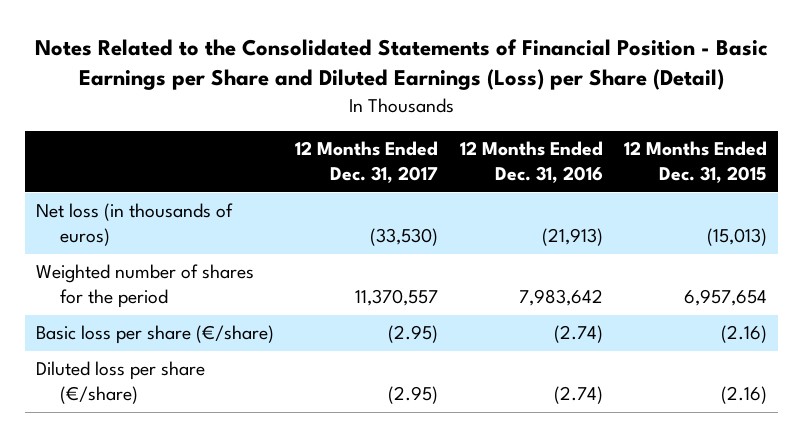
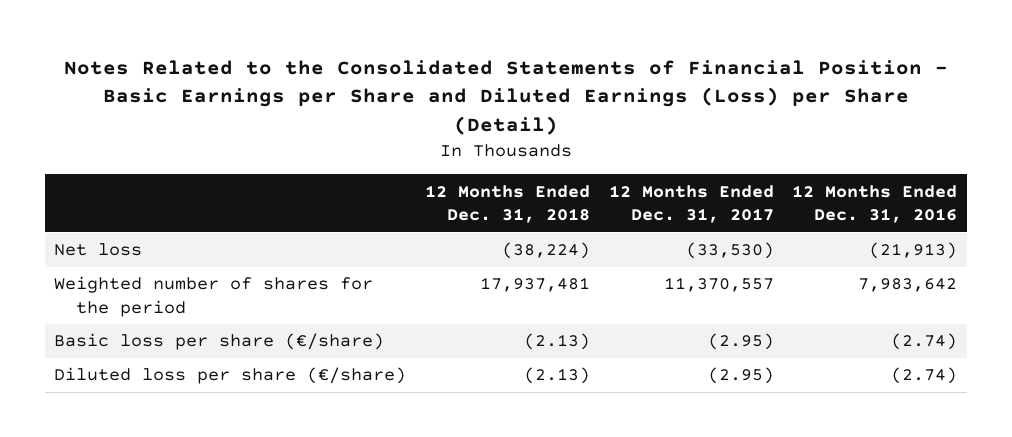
[624,141,768,184] 12 Months Ended Dec. 31, 2015 -> none
none -> [425,184,591,224] 12 Months Ended Dec. 31, 2018
[35,203,233,247] Net loss (in thousands of euros) -> [54,243,143,257] Net loss

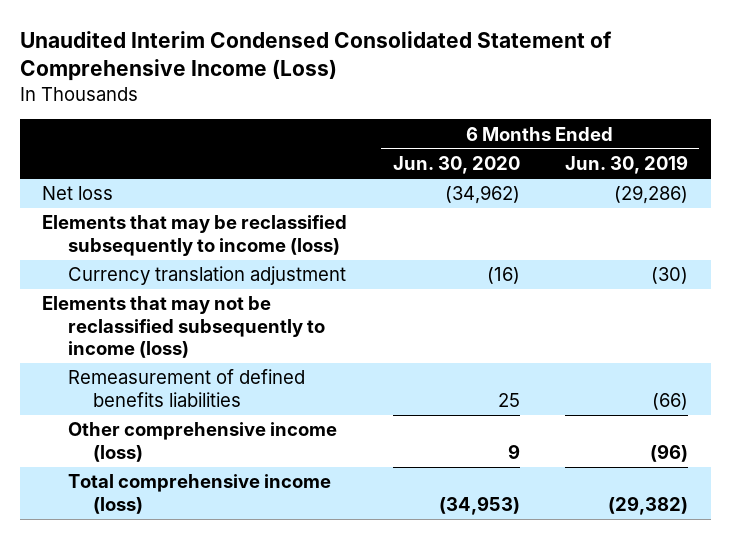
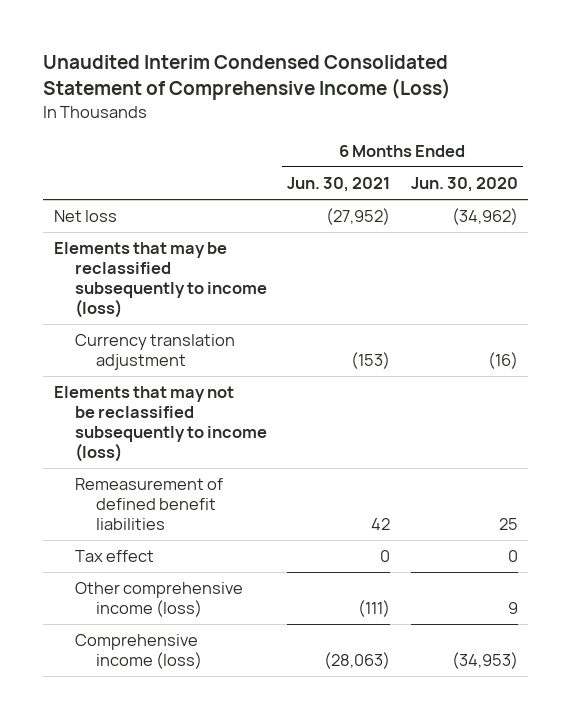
[565,155,689,175] Jun. 30, 2019 -> none
none -> [287,177,391,193] Jun. 30, 2021
[67,369,305,407] Remeasurement of defined benefits liabilities -> [74,478,223,531] Remeasurement of defined benefit liabilities
none -> [74,550,154,563] Tax effect
[67,474,331,514] Total comprehensive income (loss) -> [74,634,202,670] Comprehensive income (loss)

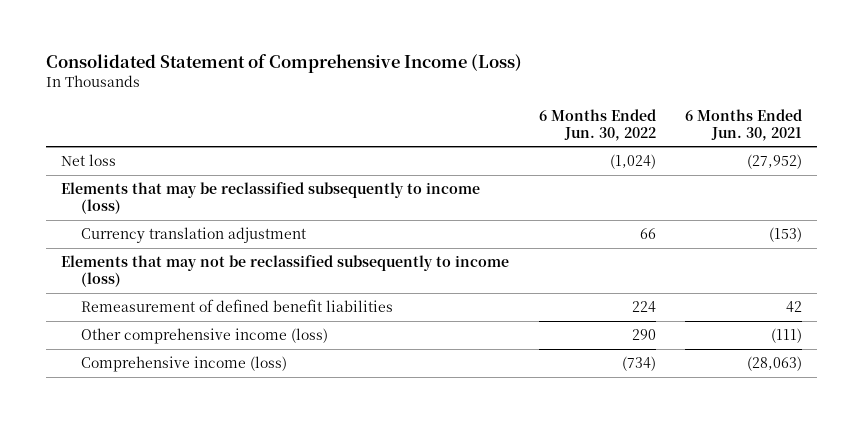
[43,55,452,101] Unaudited Interim Condensed Consolidated Statement of Comprehensive Income (Loss) -> [46,54,523,74] Consolidated Statement of Comprehensive Income (Loss)
[410,177,518,193] Jun. 30, 2020 -> none
none -> [538,108,656,141] 6 Months Ended Jun. 30, 2022
[74,550,154,563] Tax effect -> none

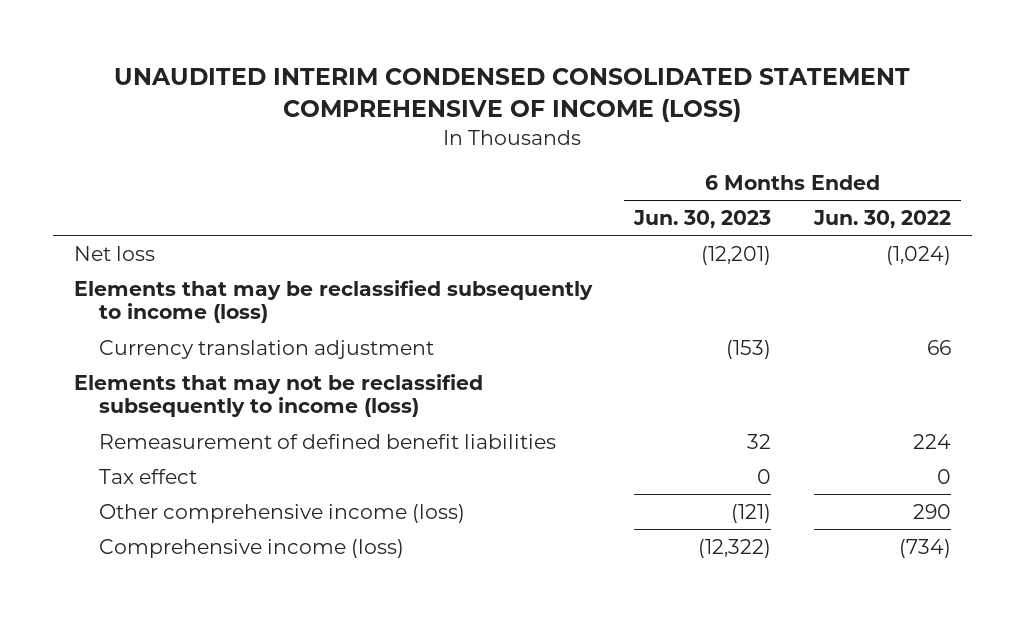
[46,54,523,74] Consolidated Statement of Comprehensive Income (Loss) -> [114,68,911,123] UNAUDITED INTERIM CONDENSED CONSOLIDATED STATEMENT COMPREHENSIVE OF INCOME (LOSS)
[685,108,803,141] 6 Months Ended Jun. 30, 2021 -> none
none -> [633,209,772,228] Jun. 30, 2023
none -> [98,468,197,484] Tax effect

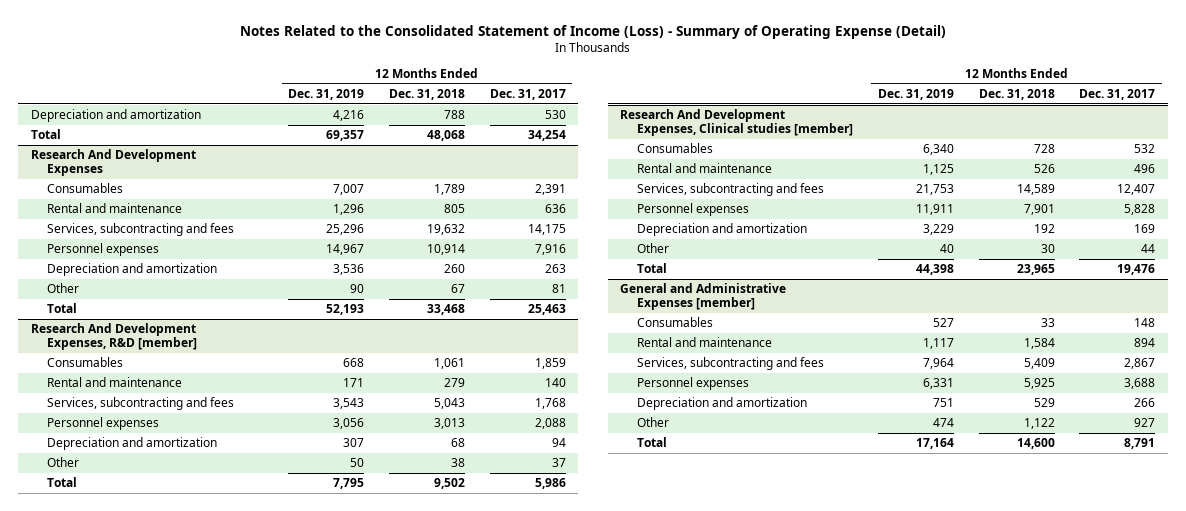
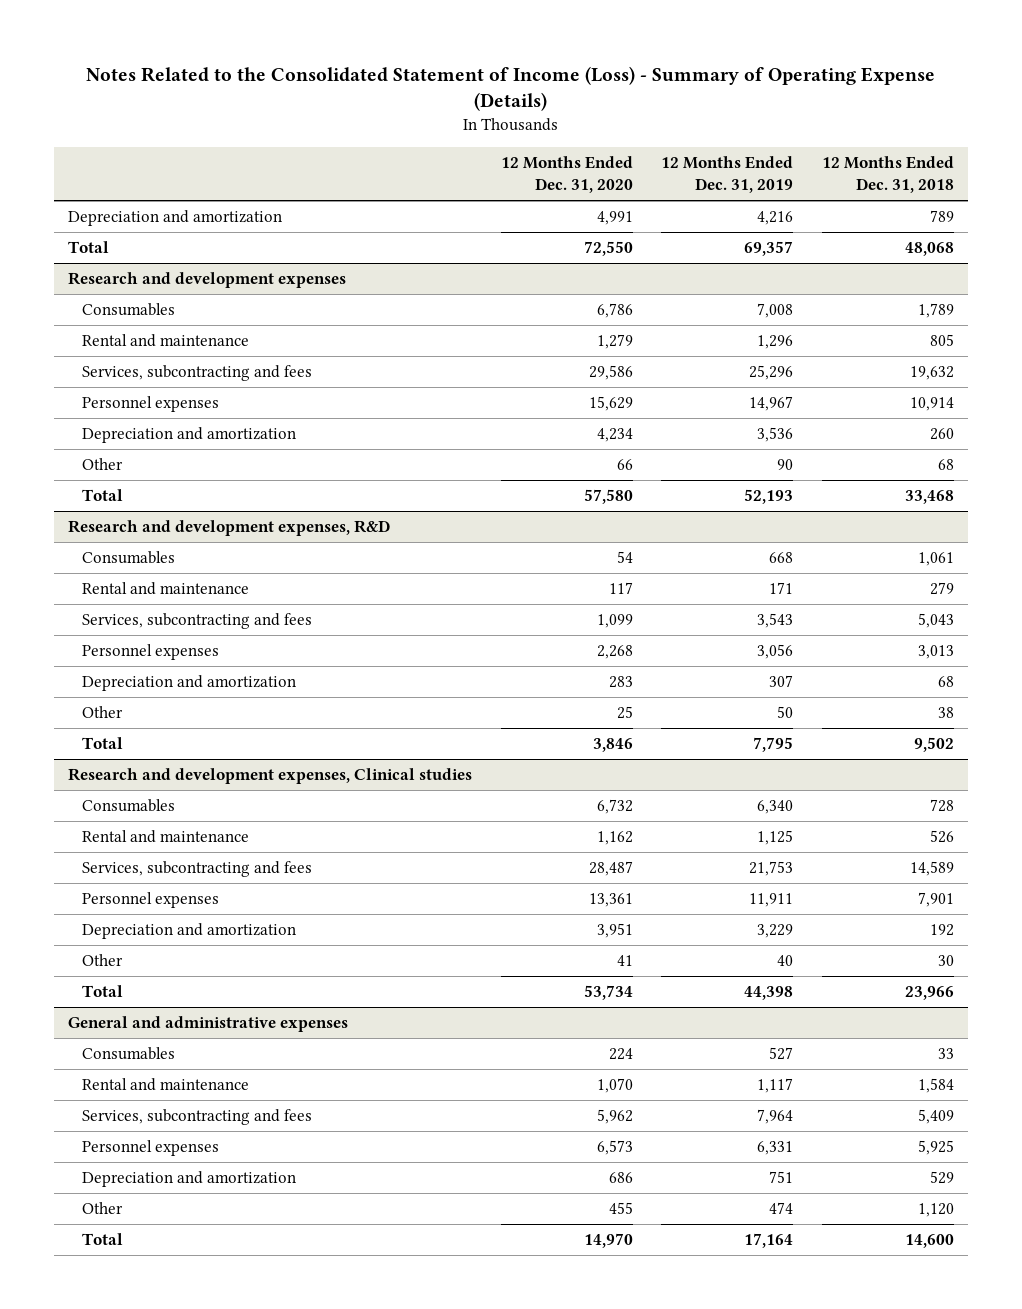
[239,25,946,40] Notes Related to the Consolidated Statement of Income (Loss) - Summary of Operating Expense (Detail) -> [85,65,935,111] Notes Related to the Consolidated Statement of Income (Loss) - Summary of Operating Expense (Details)
[489,88,566,100] Dec. 31, 2017 -> none
none -> [500,155,633,194] 12 Months Ended Dec. 31, 2020
[443,110,465,120] 788 -> [929,210,954,223] 789
[30,149,196,177] Research And Development Expenses -> [68,272,347,289] Research and development expenses
[333,184,365,196] 7,007 -> [757,303,794,319] 7,008
[450,284,465,294] 67 -> [937,459,954,471] 68
[30,323,198,351] Research And Development Expenses, R&D [member] -> [68,520,391,537] Research and development expenses, R&D
[620,109,853,137] Research And Development Expenses, Clinical studies [member] -> [68,768,473,785] Research and development expenses, Clinical studies
[1016,264,1055,276] 23,965 -> [904,986,954,1001] 23,966
[620,283,787,311] General and Administrative Expenses [member] -> [68,1016,349,1033] General and administrative expenses
[1023,418,1055,430] 1,122 -> [917,1203,954,1218] 1,120

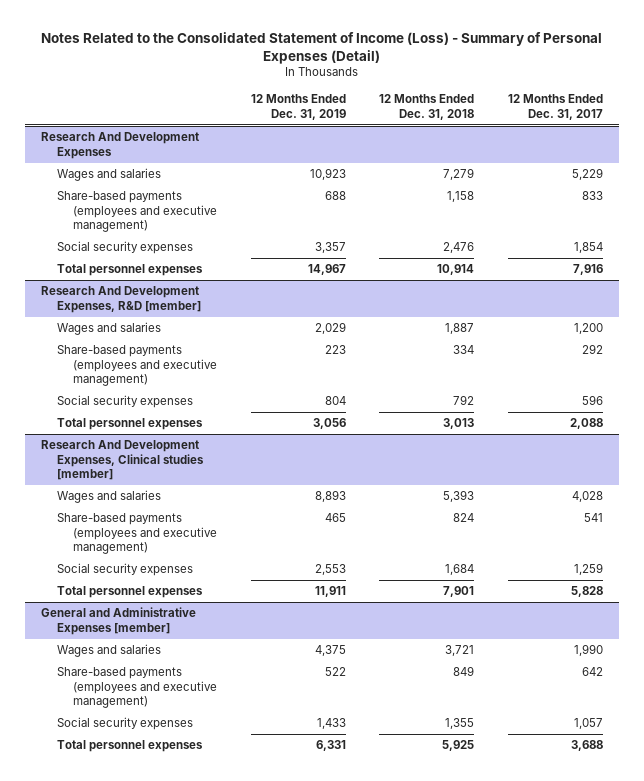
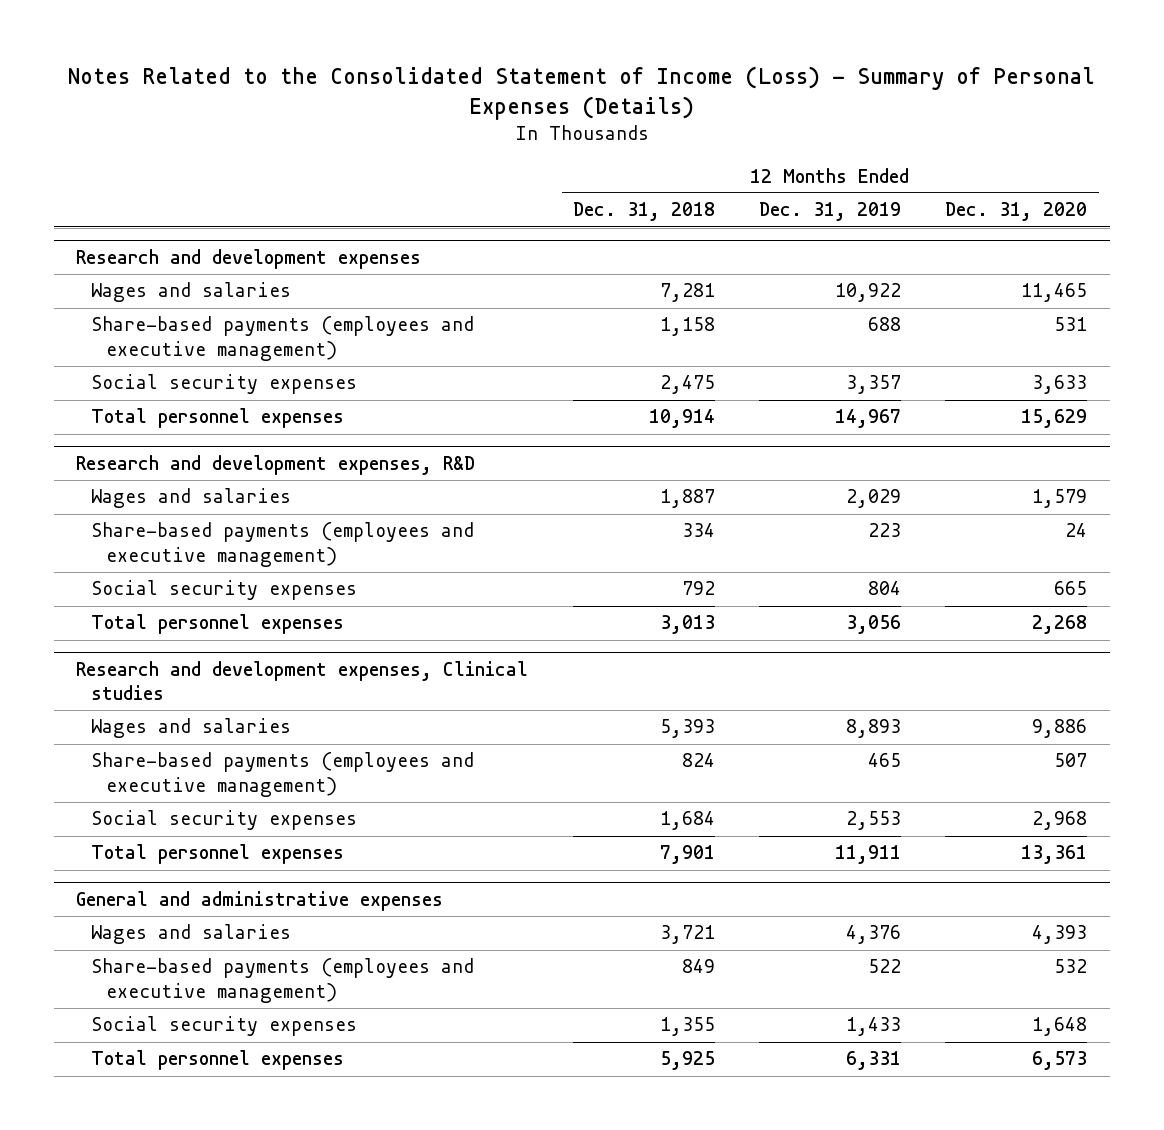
[40,31,602,64] Notes Related to the Consolidated Statement of Income (Loss) - Summary of Personal Expenses (Detail) -> [67,66,1095,121] Notes Related to the Consolidated Statement of Income (Loss) - Summary of Personal Expenses (Details)
[507,94,603,120] 12 Months Ended Dec. 31, 2017 -> none
none -> [945,202,1088,222] Dec. 31, 2020
[41,132,200,159] Research And Development Expenses -> [76,248,422,269] Research and development expenses
[309,168,346,181] 10,923 -> [835,283,902,303] 10,922
[443,168,475,181] 7,279 -> [659,283,715,303] 7,281
[443,242,475,254] 2,476 -> [659,375,715,395] 2,475
[41,286,202,313] Research And Development Expenses, R&D [member] -> [76,454,476,475] Research and development expenses, R&D
[41,440,205,481] Research And Development Expenses, Clinical studies [member] -> [76,660,529,700] Research and development expenses, Clinical studies
[41,607,197,635] General and Administrative Expenses [member] -> [76,890,444,911] General and administrative expenses
[314,645,346,657] 4,375 -> [846,925,902,945] 4,376

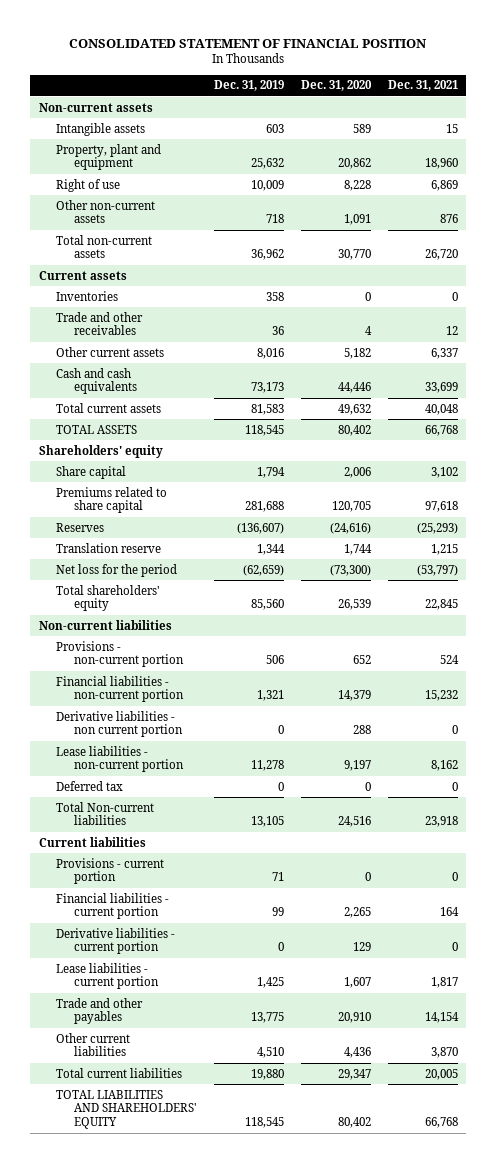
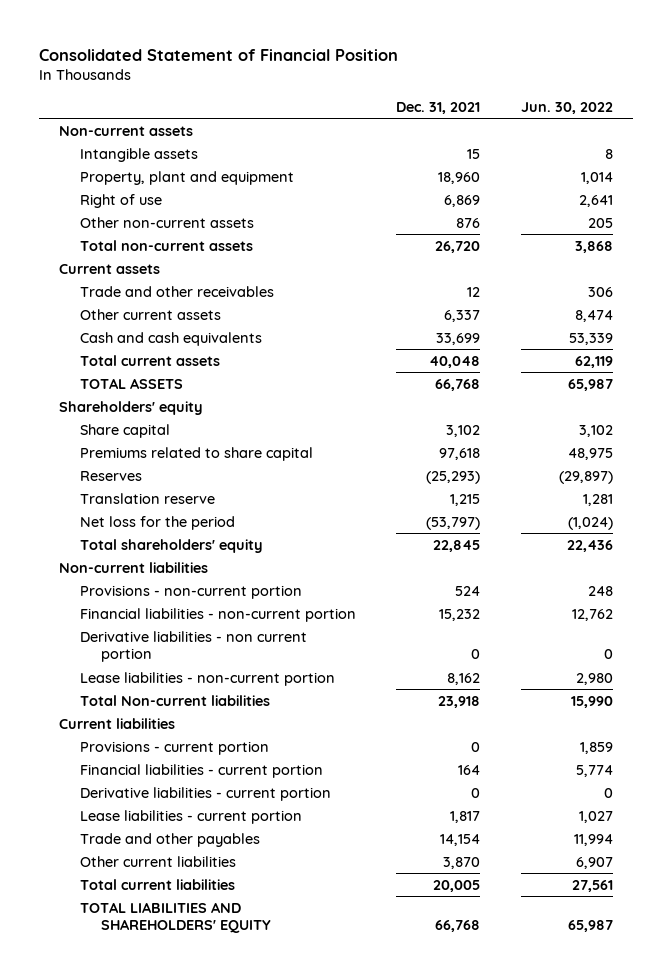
[69,38,428,48] CONSOLIDATED STATEMENT OF FINANCIAL POSITION -> [38,49,398,62] Consolidated Statement of Financial Position
[213,80,284,92] Dec. 31, 2019 -> none
[300,80,372,92] Dec. 31, 2020 -> none
none -> [520,101,613,114] Jun. 30, 2022
[56,290,119,301] Inventories -> none
[56,780,124,791] Deferred tax -> none

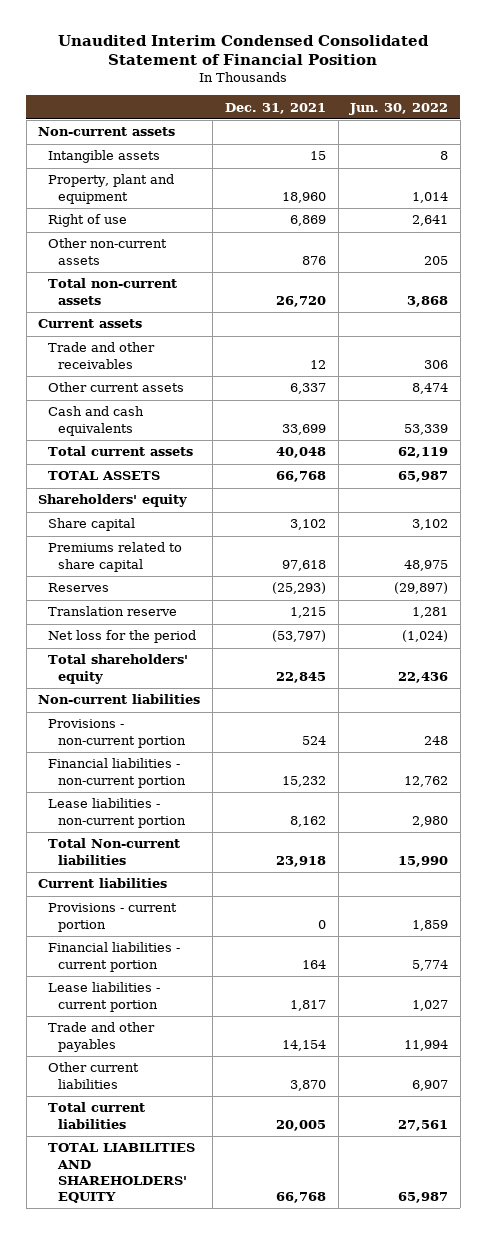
[38,49,398,62] Consolidated Statement of Financial Position -> [58,34,430,66] Unaudited Interim Condensed Consolidated Statement of Financial Position
[79,630,307,663] Derivative liabilities - non current portion -> none
[79,786,331,801] Derivative liabilities - current portion -> none

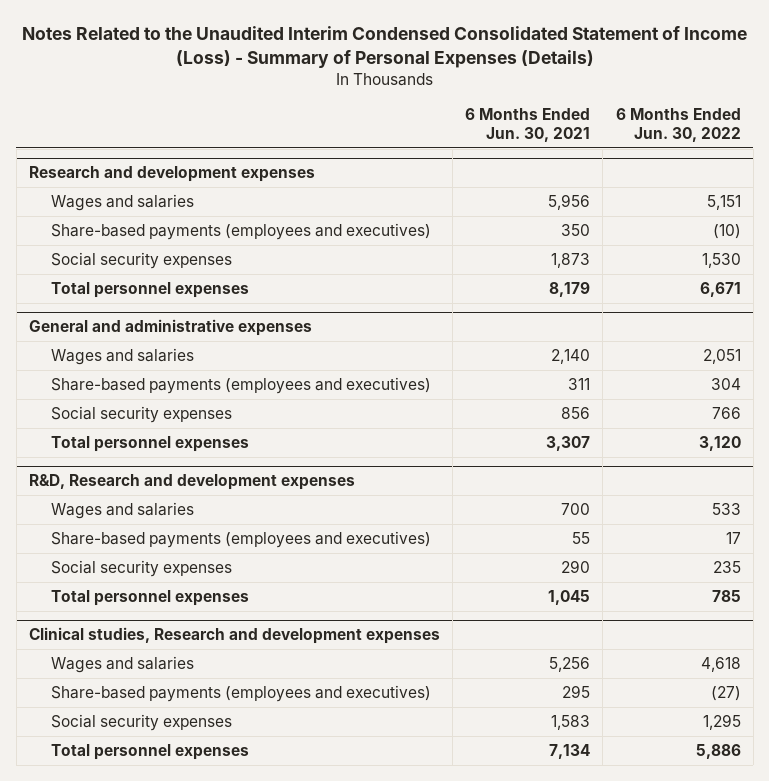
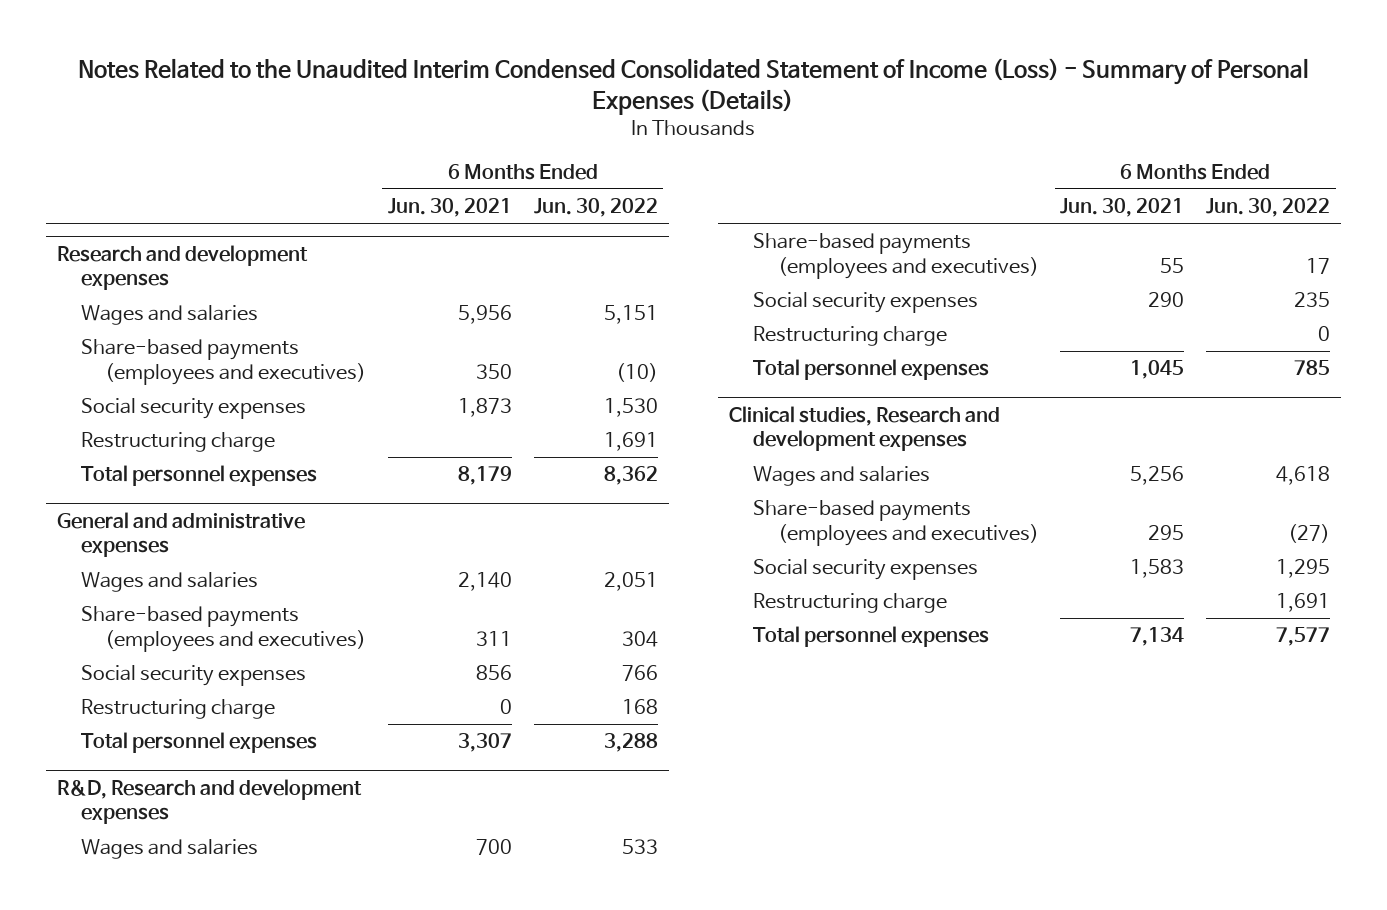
none -> [80,432,275,453] Restructuring charge
[699,282,741,298] 6,671 -> [603,466,658,486] 8,362
none -> [80,699,275,720] Restructuring charge
[698,436,741,452] 3,120 -> [603,733,658,753] 3,288
none -> [753,326,948,347] Restructuring charge
none -> [753,593,948,614] Restructuring charge
[695,744,741,760] 5,886 -> [1276,627,1331,647] 7,577

